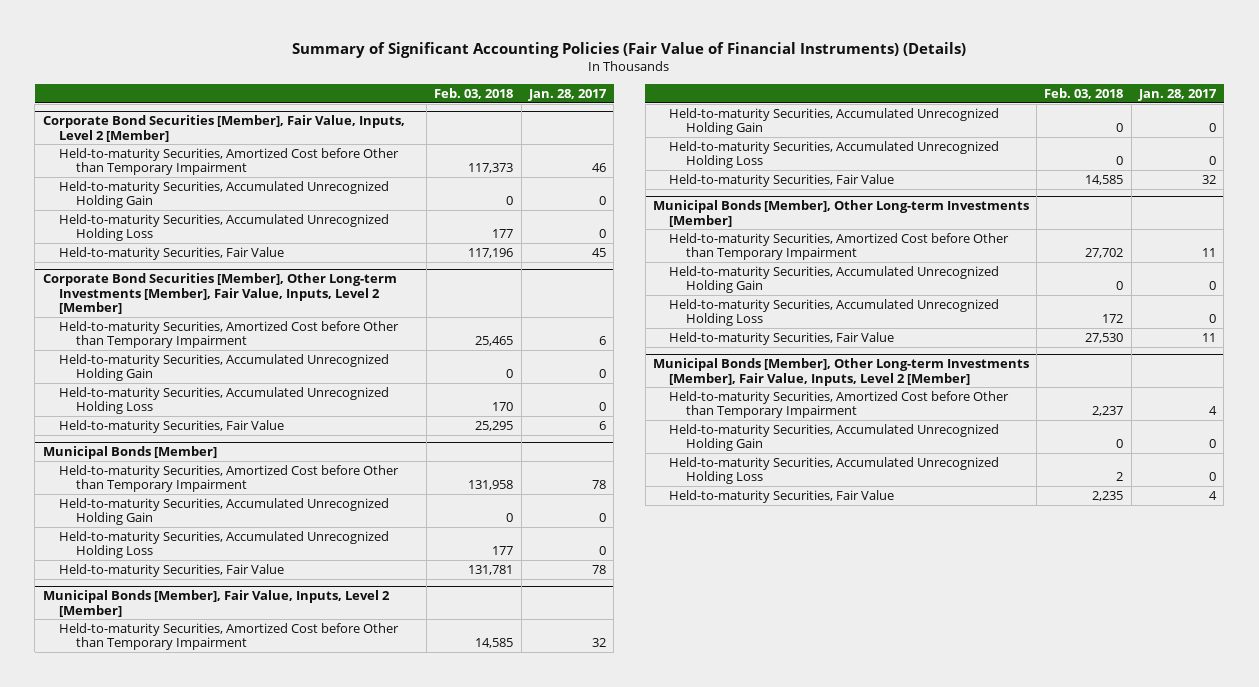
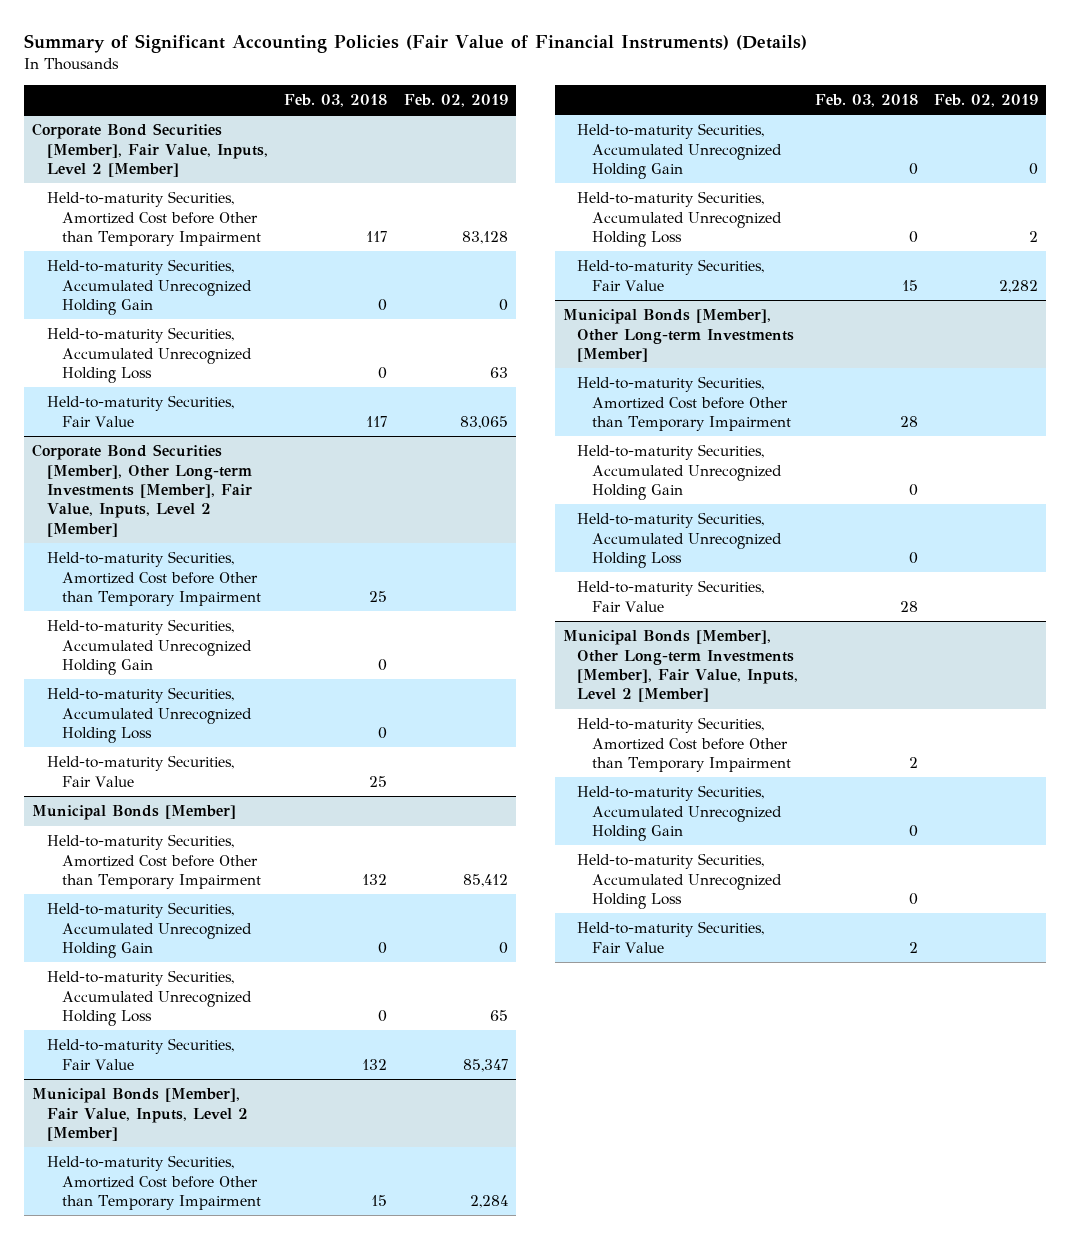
[527,88,607,101] Jan. 28, 2017 -> none
none -> [403,93,508,107] Feb. 02, 2019
[468,163,514,174] 117,373 -> [366,230,388,242] 117
[492,229,514,239] 177 -> [378,366,388,379] 0
[468,247,514,258] 117,196 -> [366,415,388,427] 117
[475,336,514,347] 25,465 -> [369,590,388,602] 25
[492,402,514,412] 170 -> [378,726,388,739] 0
[475,420,514,431] 25,295 -> [369,775,388,787] 25
[468,480,514,491] 131,958 -> [362,873,388,885] 132
[492,546,514,556] 177 -> [378,1009,388,1022] 0
[468,564,514,575] 131,781 -> [362,1058,388,1070] 132
[475,638,514,649] 14,585 -> [371,1194,388,1206] 15
[1085,174,1124,185] 14,585 -> [901,279,918,291] 15
[1085,248,1124,259] 27,702 -> [899,415,918,427] 28
[1102,314,1124,324] 172 -> [908,551,918,564] 0
[1085,332,1124,343] 27,530 -> [899,600,918,612] 28
[1092,406,1124,417] 2,237 -> [908,756,918,768] 2
[1116,472,1124,482] 2 -> [908,892,918,905] 0
[1092,490,1124,501] 2,235 -> [908,941,918,953] 2

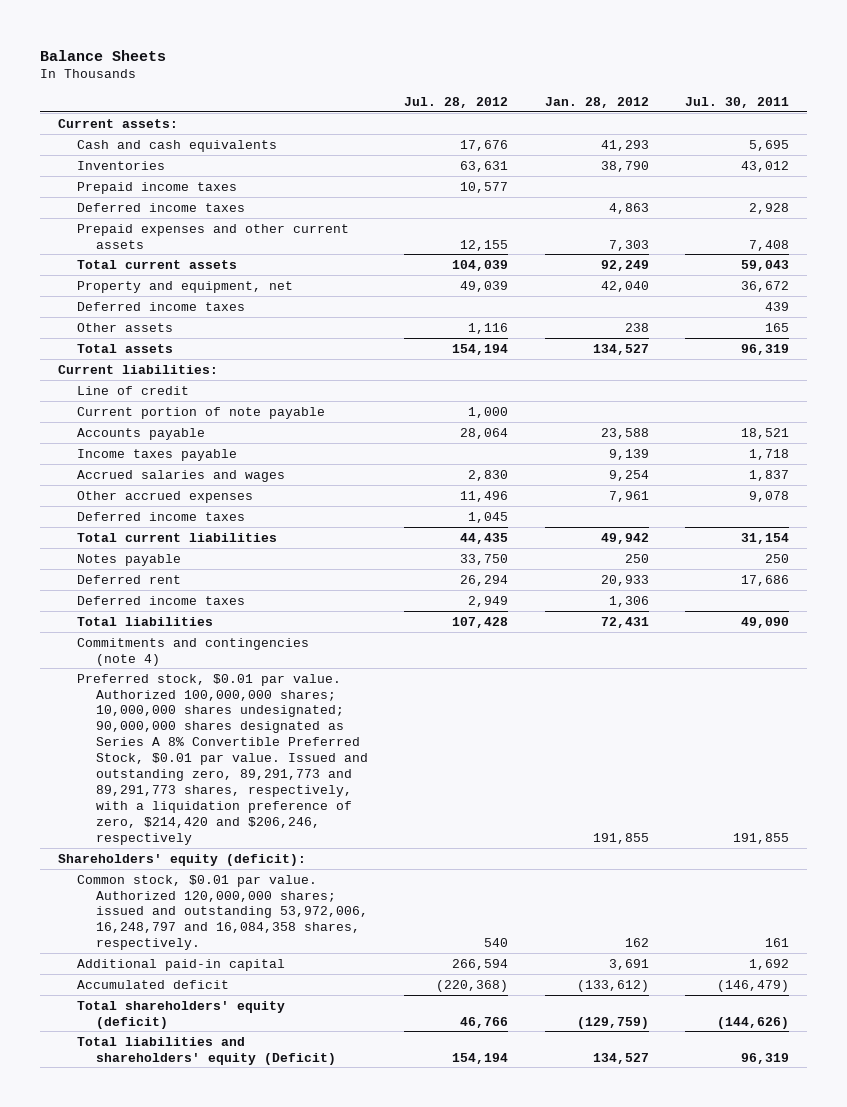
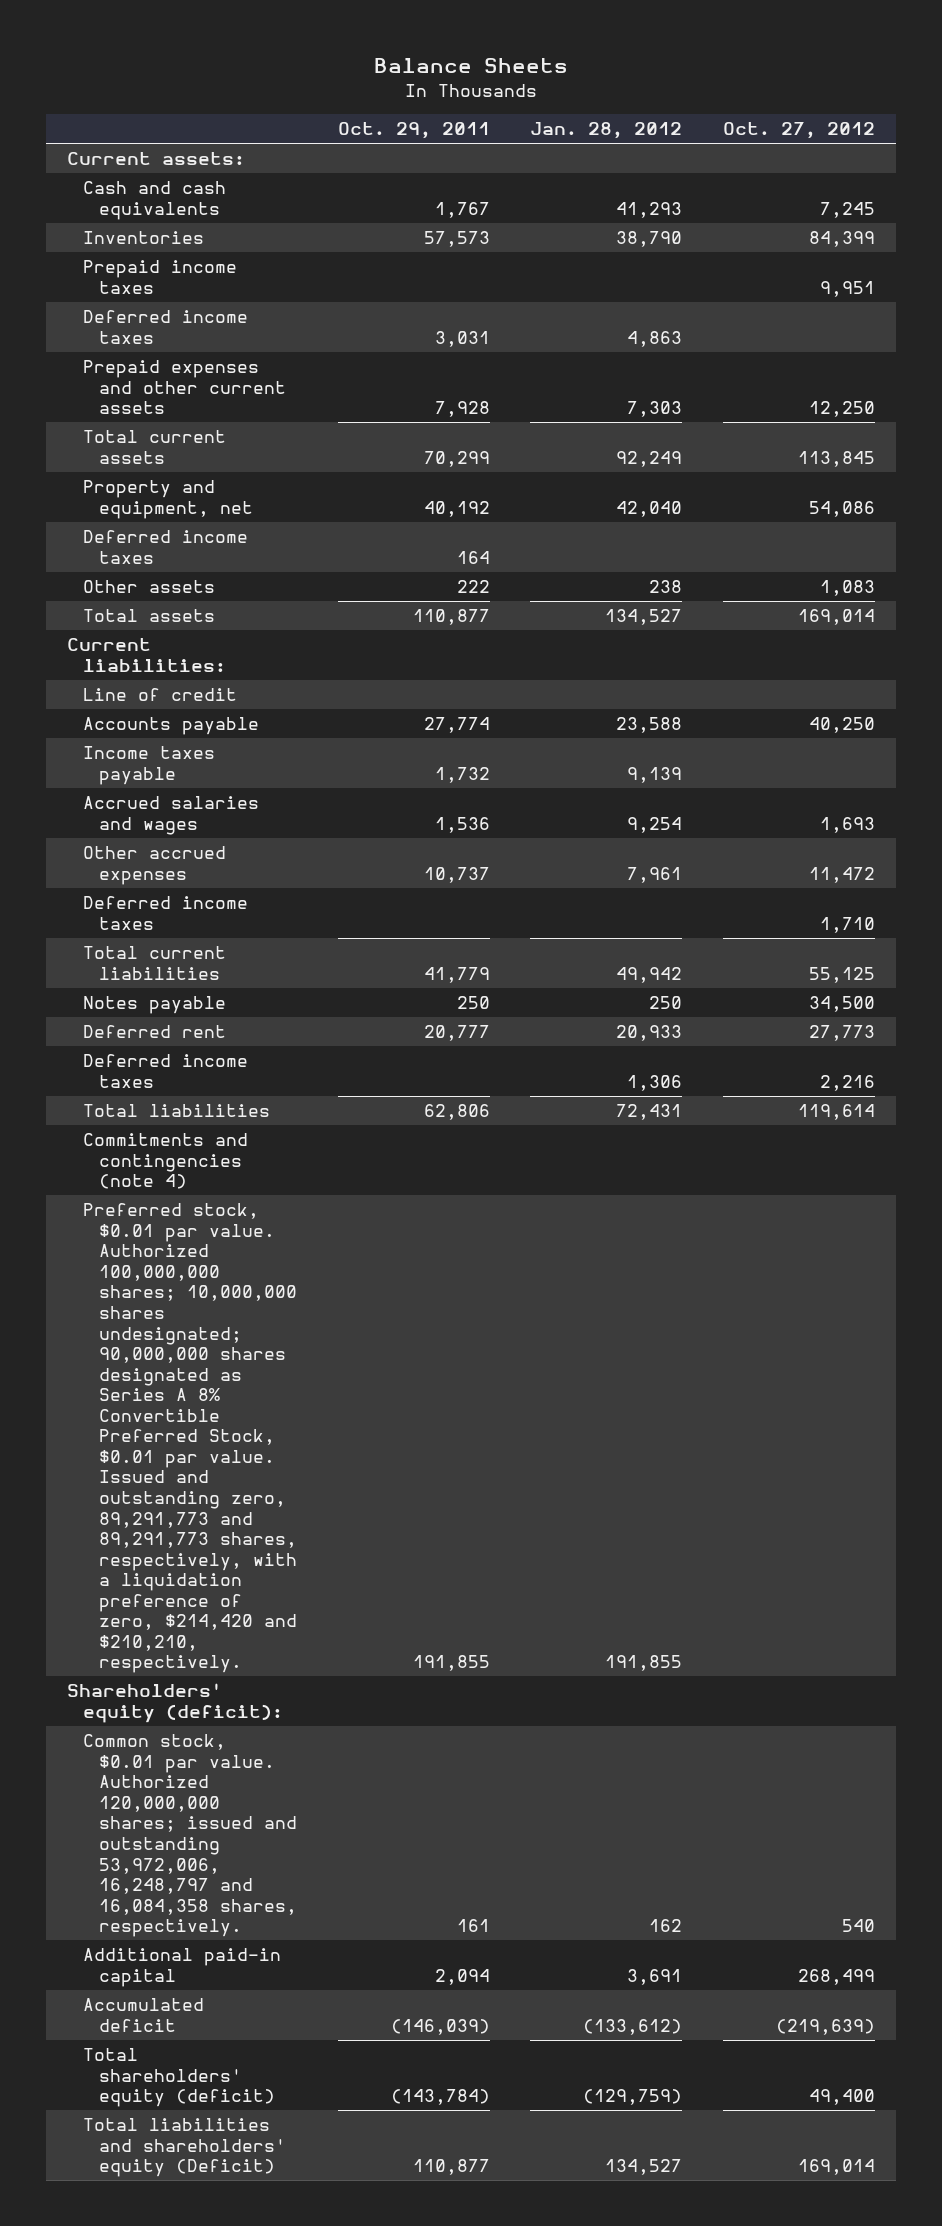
[404,96,509,108] Jul. 28, 2012 -> none
[684,96,789,108] Jul. 30, 2011 -> none
none -> [337,122,490,140] Oct. 29, 2011
none -> [723,122,876,140] Oct. 27, 2012
[77,406,326,419] Current portion of note payable -> none
[77,673,369,845] Preferred stock, $0.01 par value. Authorized 100,000,000 shares; 10,000,000 shares undesignated; 90,000,000 shares designated as Series A 8% Convertible Preferred Stock, $0.01 par value. Issued and outstanding zero, 89,291,773 and 89,291,773 shares, respectively, with a liquidation preference of zero, $214,420 and $206,246, respectively -> [82,1203,297,1674] Preferred stock, $0.01 par value. Authorized 100,000,000 shares; 10,000,000 shares undesignated; 90,000,000 shares designated as Series A 8% Convertible Preferred Stock, $0.01 par value. Issued and outstanding zero, 89,291,773 and 89,291,773 shares, respectively, with a liquidation preference of zero, $214,420 and $210,210, respectively.

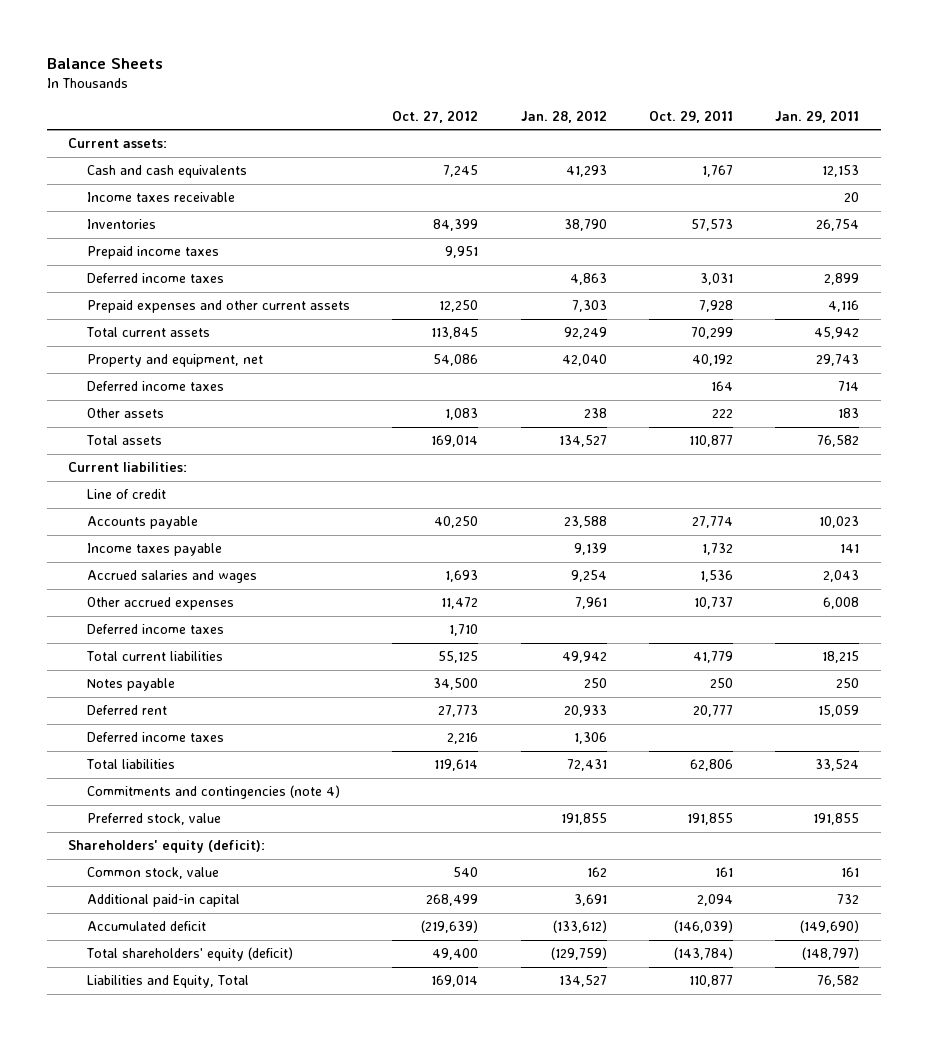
none -> [775,109,860,123] Jan. 29, 2011
none -> [86,192,235,203] Income taxes receivable
[82,1203,297,1674] Preferred stock, $0.01 par value. Authorized 100,000,000 shares; 10,000,000 shares undesignated; 90,000,000 shares designated as Series A 8% Convertible Preferred Stock, $0.01 par value. Issued and outstanding zero, 89,291,773 and 89,291,773 shares, respectively, with a liquidation preference of zero, $214,420 and $210,210, respectively. -> [86,813,221,826] Preferred stock, value
[82,1734,297,1938] Common stock, $0.01 par value. Authorized 120,000,000 shares; issued and outstanding 53,972,006, 16,248,797 and 16,084,358 shares, respectively. -> [86,867,219,880] Common stock, value
[82,2118,286,2178] Total liabilities and shareholders' equity (Deficit) -> [86,975,249,989] Liabilities and Equity, Total

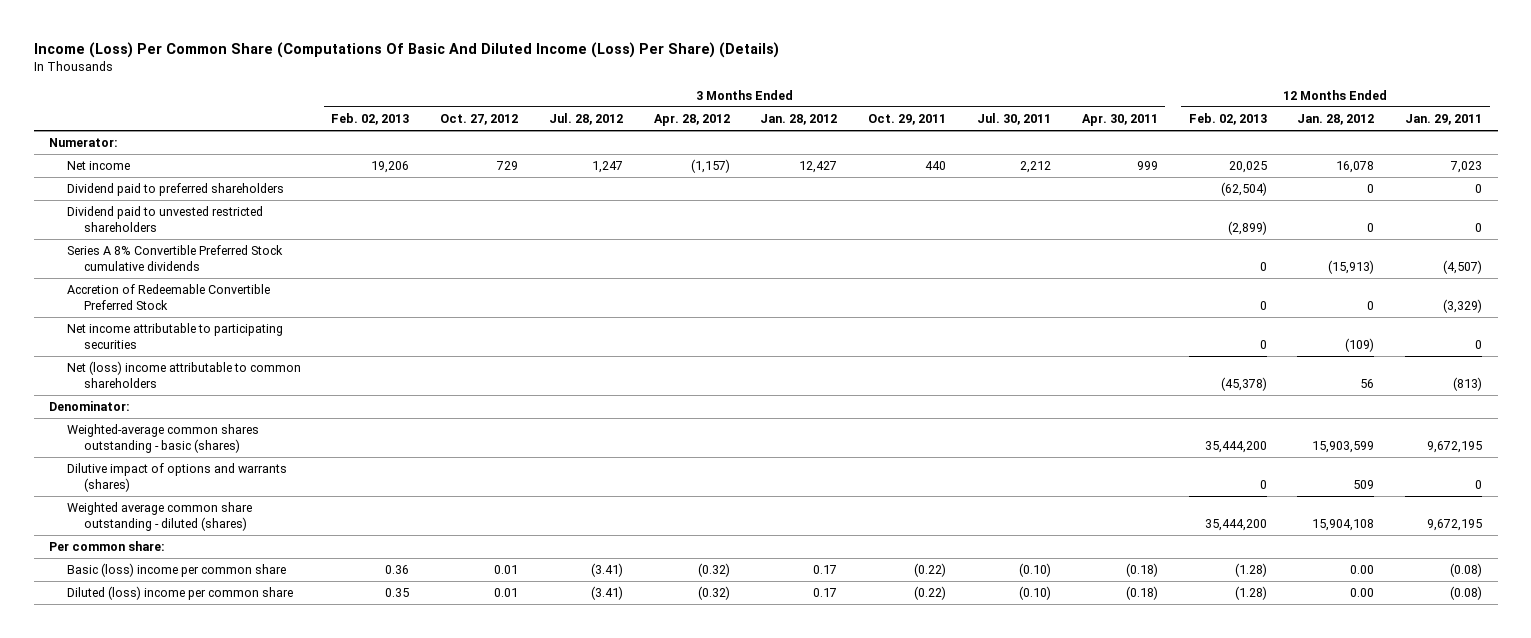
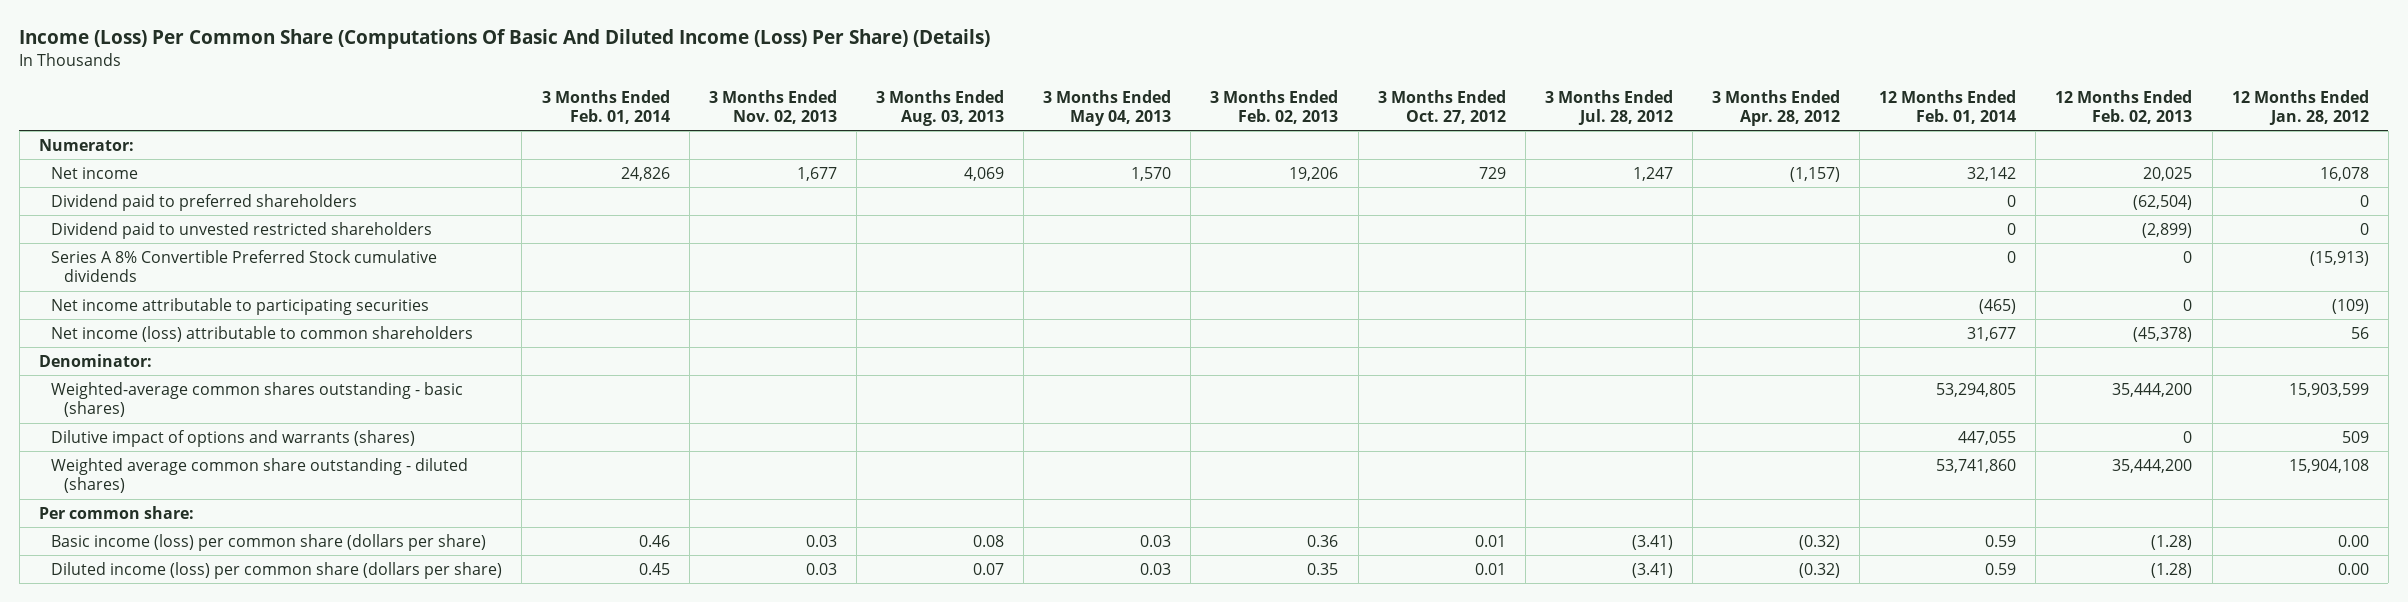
[760,113,838,125] Jan. 28, 2012 -> none
[868,113,947,125] Oct. 29, 2011 -> none
[977,112,1052,125] Jul. 30, 2011 -> none
[1081,113,1158,126] Apr. 30, 2011 -> none
[1405,113,1483,125] Jan. 29, 2011 -> none
none -> [541,89,670,124] 3 Months Ended Feb. 01, 2014
none -> [708,89,837,124] 3 Months Ended Nov. 02, 2013
none -> [876,89,1005,126] 3 Months Ended Aug. 03, 2013
none -> [1043,89,1172,126] 3 Months Ended May 04, 2013
none -> [1879,89,2017,124] 12 Months Ended Feb. 01, 2014
[66,284,270,310] Accretion of Redeemable Convertible Preferred Stock -> none
[66,361,301,388] Net (loss) income attributable to common shareholders -> [51,325,474,342] Net income (loss) attributable to common shareholders
[66,563,286,578] Basic (loss) income per common share -> [51,533,487,551] Basic income (loss) per common share (dollars per share)
[66,586,293,601] Diluted (loss) income per common share -> [51,561,503,579] Diluted income (loss) per common share (dollars per share)

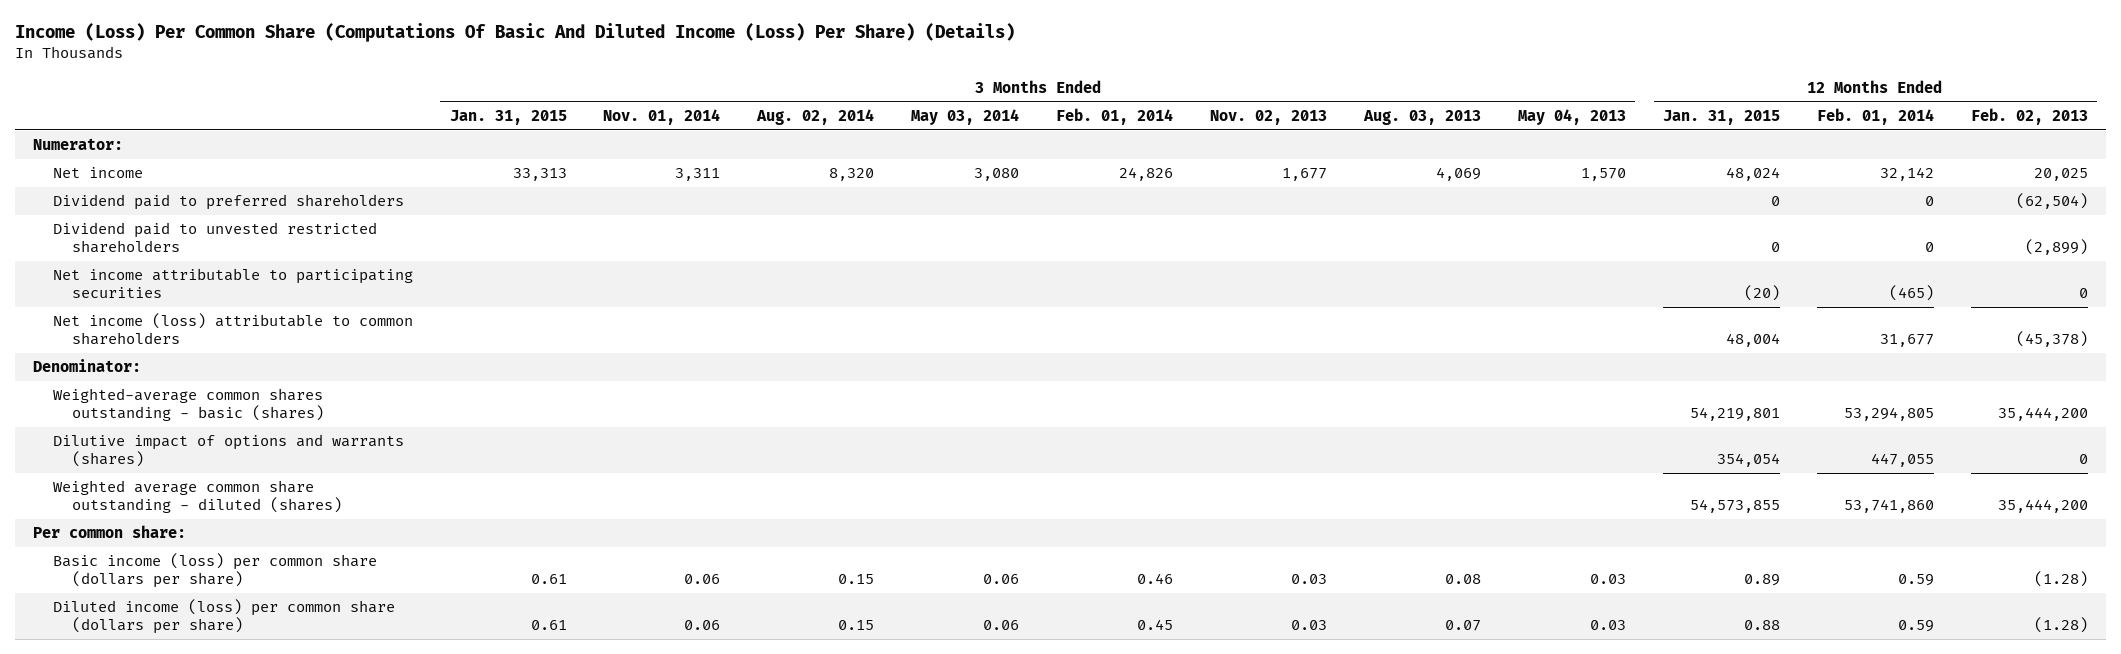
[1210,89,1339,124] 3 Months Ended Feb. 02, 2013 -> none
[1377,89,1506,124] 3 Months Ended Oct. 27, 2012 -> none
[1544,89,1673,125] 3 Months Ended Jul. 28, 2012 -> none
[1712,89,1841,126] 3 Months Ended Apr. 28, 2012 -> none
[2231,89,2369,125] 12 Months Ended Jan. 28, 2012 -> none
none -> [449,109,567,125] Jan. 31, 2015
none -> [603,108,721,125] Nov. 01, 2014
none -> [756,108,875,125] Aug. 02, 2014
none -> [911,108,1020,125] May 03, 2014
none -> [1663,109,1781,125] Jan. 31, 2015
[51,249,438,283] Series A 8% Convertible Preferred Stock cumulative dividends -> none

